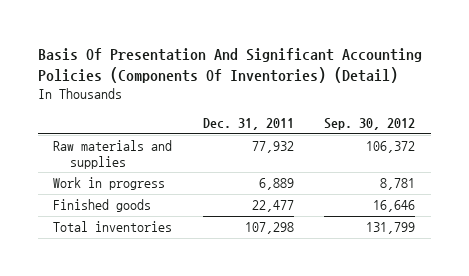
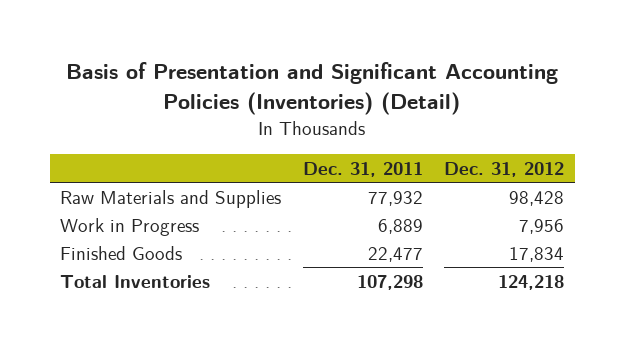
[37,47,422,84] Basis Of Presentation And Significant Accounting Policies (Components Of Inventories) (Detail) -> [66,62,559,116] Basis of Presentation and Significant Accounting Policies (Inventories) (Detail)
[324,118,416,131] Sep. 30, 2012 -> none
none -> [443,161,564,177] Dec. 31, 2012
[53,140,173,169] Raw materials and supplies -> [60,189,282,208] Raw Materials and Supplies
[53,177,166,191] Work in progress -> [60,217,200,236] Work in Progress
[53,199,152,213] Finished goods -> [60,245,183,260] Finished Goods
[53,221,173,233] Total inventories -> [60,274,211,288] Total Inventories

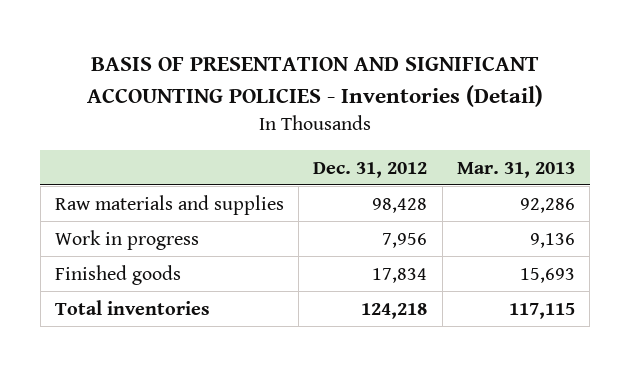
[66,62,559,116] Basis of Presentation and Significant Accounting Policies (Inventories) (Detail) -> [86,56,543,107] BASIS OF PRESENTATION AND SIGNIFICANT ACCOUNTING POLICIES - Inventories (Detail)
[302,161,423,177] Dec. 31, 2011 -> none
none -> [456,161,575,178] Mar. 31, 2013
[60,189,282,208] Raw Materials and Supplies -> [54,194,284,215] Raw materials and supplies
[60,217,200,236] Work in Progress -> [54,229,199,250] Work in progress
[60,245,183,260] Finished Goods -> [54,264,181,285] Finished goods
[60,274,211,288] Total Inventories -> [54,299,210,315] Total inventories

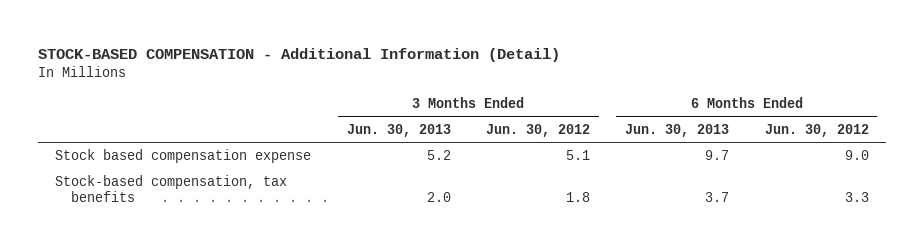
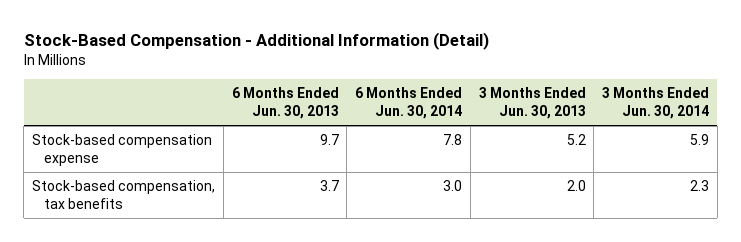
[37,47,560,62] STOCK-BASED COMPENSATION - Additional Information (Detail) -> [23,31,489,50] Stock-Based Compensation - Additional Information (Detail)
[485,123,590,137] Jun. 30, 2012 -> none
[764,123,869,137] Jun. 30, 2012 -> none
none -> [355,87,463,120] 6 Months Ended Jun. 30, 2014
none -> [602,87,710,120] 3 Months Ended Jun. 30, 2014
[55,149,312,164] Stock based compensation expense -> [32,134,213,167] Stock-based compensation expense

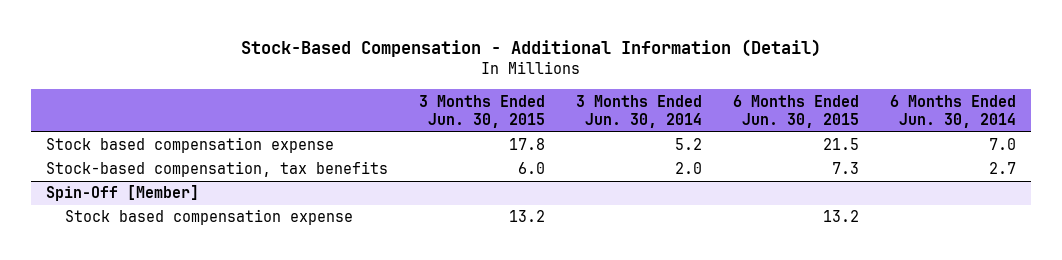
[231,87,339,120] 6 Months Ended Jun. 30, 2013 -> none
[478,87,586,120] 3 Months Ended Jun. 30, 2013 -> none
none -> [419,94,546,129] 3 Months Ended Jun. 30, 2015
none -> [732,94,859,129] 6 Months Ended Jun. 30, 2015
[32,134,213,167] Stock-based compensation expense -> [46,137,335,154] Stock based compensation expense
[443,134,463,146] 7.8 -> [988,138,1016,151] 7.0
[690,134,710,146] 5.9 -> [675,138,703,151] 5.2
[443,180,463,192] 3.0 -> [988,162,1016,175] 2.7
[690,180,710,192] 2.3 -> [675,162,703,175] 2.0
none -> [46,185,200,202] Spin-Off [Member]
none -> [64,209,353,226] Stock based compensation expense

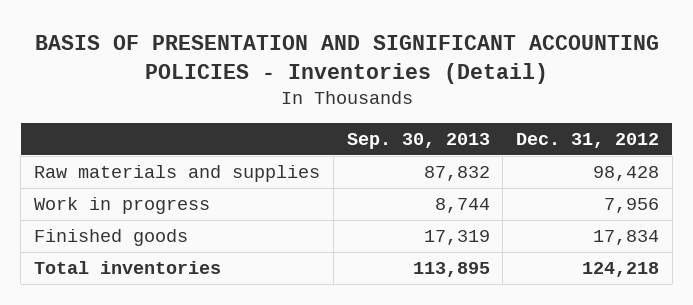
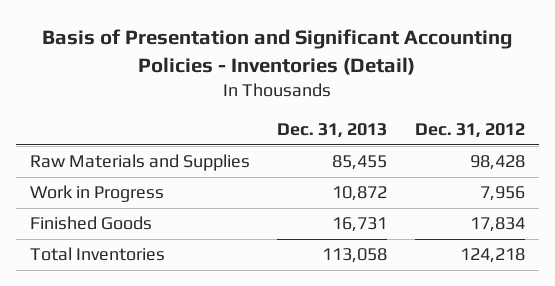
[34,34,659,84] BASIS OF PRESENTATION AND SIGNIFICANT ACCOUNTING POLICIES - Inventories (Detail) -> [42,28,513,75] Basis of Presentation and Significant Accounting Policies - Inventories (Detail)
[346,133,490,150] Sep. 30, 2013 -> none
none -> [277,122,388,138] Dec. 31, 2013
[34,165,321,183] Raw materials and supplies -> [29,154,250,172] Raw Materials and Supplies
[34,197,211,215] Work in progress -> [29,185,164,203] Work in Progress
[34,229,189,247] Finished goods -> [29,216,152,231] Finished Goods
[34,261,222,275] Total inventories -> [29,247,165,262] Total Inventories

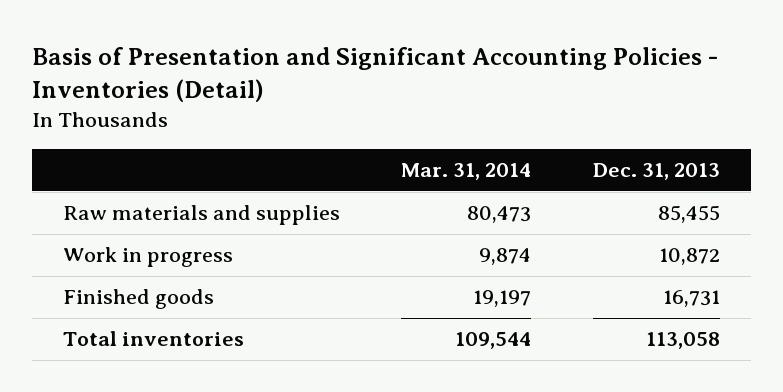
[414,122,525,138] Dec. 31, 2012 -> none
none -> [401,162,532,180] Mar. 31, 2014
[29,154,250,172] Raw Materials and Supplies -> [62,205,340,226] Raw materials and supplies
[29,185,164,203] Work in Progress -> [62,247,233,268] Work in progress
[29,216,152,231] Finished Goods -> [62,289,214,310] Finished goods
[29,247,165,262] Total Inventories -> [62,331,244,347] Total inventories

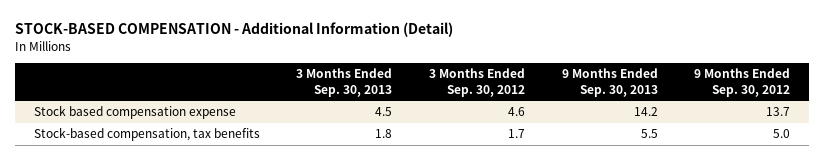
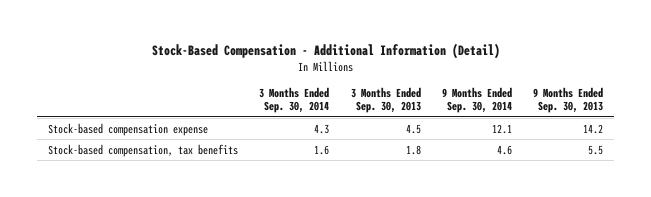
[15,22,454,38] STOCK-BASED COMPENSATION - Additional Information (Detail) -> [151,43,500,60] Stock-Based Compensation - Additional Information (Detail)
[428,68,525,97] 3 Months Ended Sep. 30, 2012 -> none
[694,68,791,97] 9 Months Ended Sep. 30, 2012 -> none
none -> [259,86,330,114] 3 Months Ended Sep. 30, 2014
none -> [442,86,513,114] 9 Months Ended Sep. 30, 2014
[33,105,236,120] Stock based compensation expense -> [47,122,208,136] Stock-based compensation expense

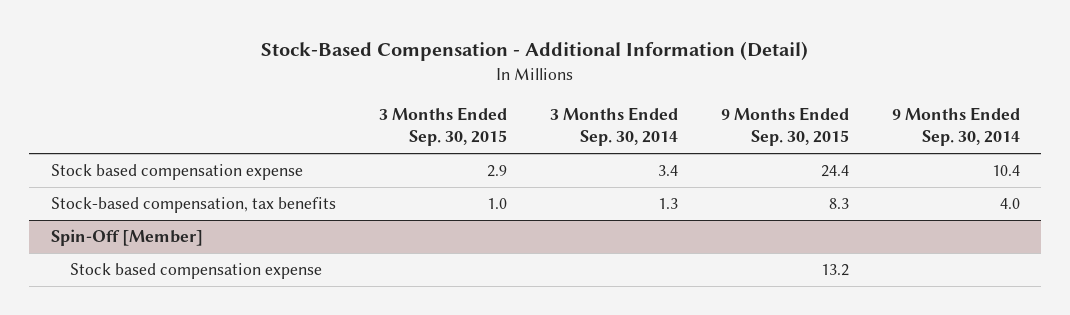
[350,86,421,114] 3 Months Ended Sep. 30, 2013 -> none
[533,86,604,114] 9 Months Ended Sep. 30, 2013 -> none
none -> [378,106,507,147] 3 Months Ended Sep. 30, 2015
none -> [720,106,849,147] 9 Months Ended Sep. 30, 2015
[47,122,208,136] Stock-based compensation expense -> [50,164,303,181] Stock based compensation expense
[314,123,330,134] 4.3 -> [657,165,678,177] 3.4
[492,123,513,134] 12.1 -> [991,165,1020,177] 10.4
[314,144,330,155] 1.6 -> [657,198,678,210] 1.3
[497,144,513,155] 4.6 -> [999,198,1020,210] 4.0
none -> [50,229,203,247] Spin-Off [Member]
none -> [69,263,322,280] Stock based compensation expense

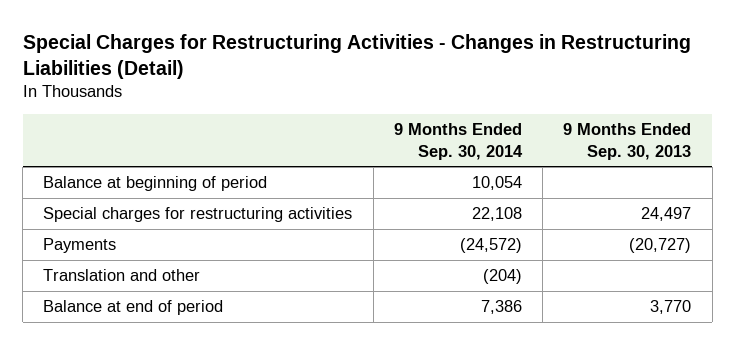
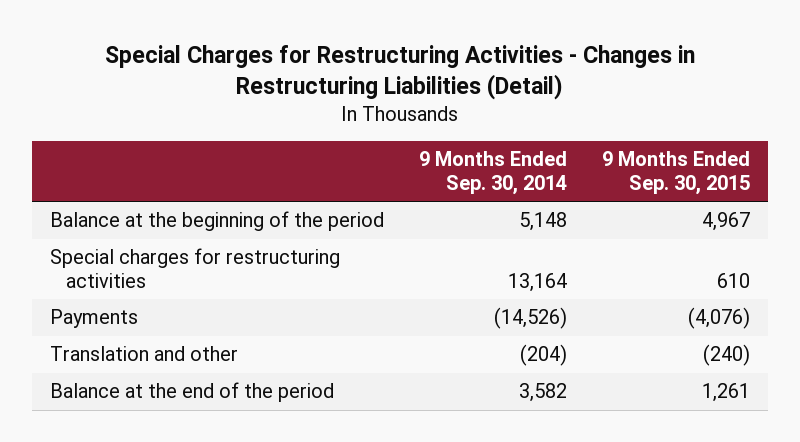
[563,123,692,160] 9 Months Ended Sep. 30, 2013 -> none
none -> [602,151,751,195] 9 Months Ended Sep. 30, 2015
[43,176,268,192] Balance at beginning of period -> [49,211,384,232] Balance at the beginning of the period
[471,176,522,191] 10,054 -> [518,212,567,232] 5,148
[471,207,522,222] 22,108 -> [507,273,567,293] 13,164
[459,238,522,254] (24,572) -> [493,307,567,330] (14,526)
[43,300,224,316] Balance at end of period -> [49,382,334,403] Balance at the end of the period
[480,300,522,315] 7,386 -> [518,383,567,403] 3,582

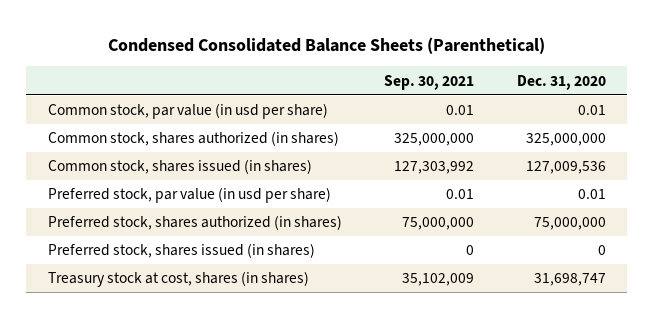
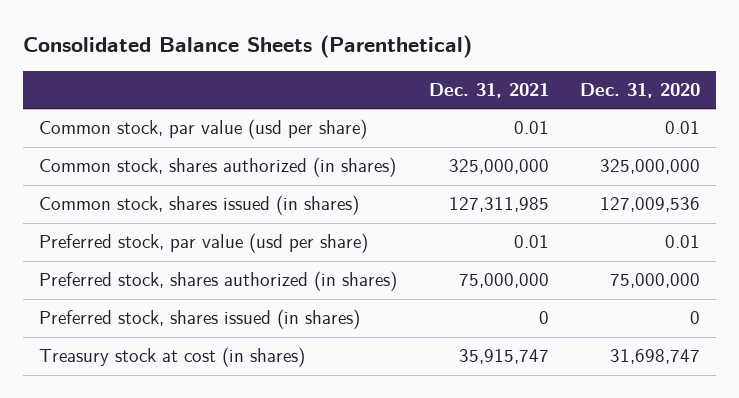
[107,36,545,54] Condensed Consolidated Balance Sheets (Parenthetical) -> [23,35,473,59] Consolidated Balance Sheets (Parenthetical)
[384,74,475,90] Sep. 30, 2021 -> none
none -> [428,83,549,99] Dec. 31, 2021
[47,103,328,120] Common stock, par value (in usd per share) -> [39,119,368,140] Common stock, par value (usd per share)
[47,187,331,204] Preferred stock, par value (in usd per share) -> [39,233,369,254] Preferred stock, par value (usd per share)
[47,271,309,288] Treasury stock at cost, shares (in shares) -> [39,347,306,368] Treasury stock at cost (in shares)

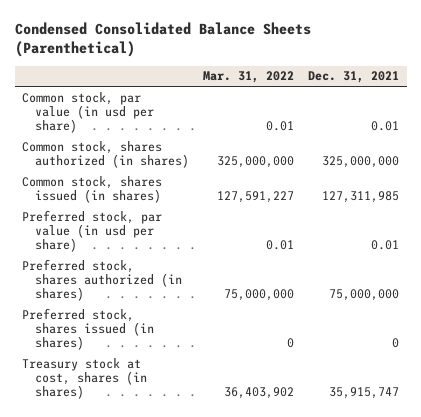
[23,35,473,59] Consolidated Balance Sheets (Parenthetical) -> [14,21,311,58] Condensed Consolidated Balance Sheets (Parenthetical)
[580,83,701,99] Dec. 31, 2020 -> none
none -> [203,71,295,84] Mar. 31, 2022
[39,119,368,140] Common stock, par value (usd per share) -> [21,91,155,134] Common stock, par value (in usd per share)
[39,233,369,254] Preferred stock, par value (usd per share) -> [21,209,162,253] Preferred stock, par value (in usd per share)
[39,347,306,368] Treasury stock at cost (in shares) -> [21,357,148,400] Treasury stock at cost, shares (in shares)

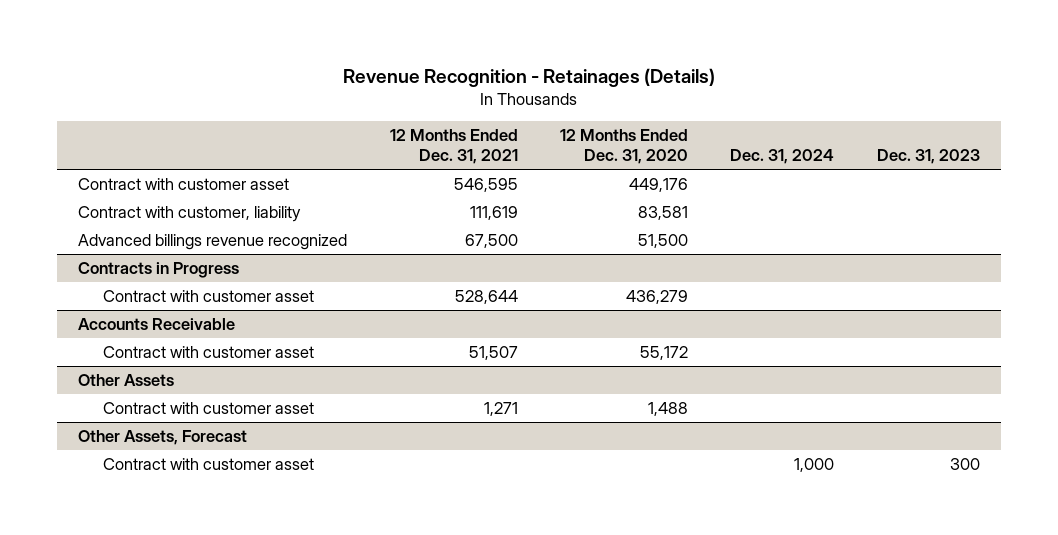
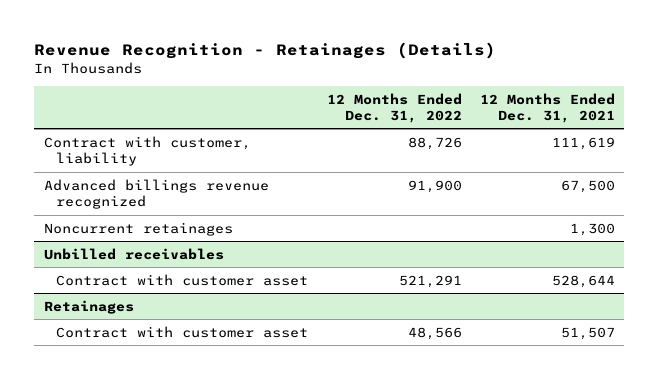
[559,129,688,165] 12 Months Ended Dec. 31, 2020 -> none
[730,149,835,165] Dec. 31, 2024 -> none
[876,149,980,165] Dec. 31, 2023 -> none
none -> [326,92,462,123] 12 Months Ended Dec. 31, 2022
[78,178,290,191] Contract with customer asset -> none
none -> [43,221,233,236] Noncurrent retainages
[78,262,240,279] Contracts in Progress -> [43,247,224,260] Unbilled receivables
[78,318,236,331] Accounts Receivable -> [43,299,134,314] Retainages
[78,374,175,387] Other Assets -> none
[103,402,315,415] Contract with customer asset -> none
[78,430,248,446] Other Assets, Forecast -> none
[103,458,315,471] Contract with customer asset -> none

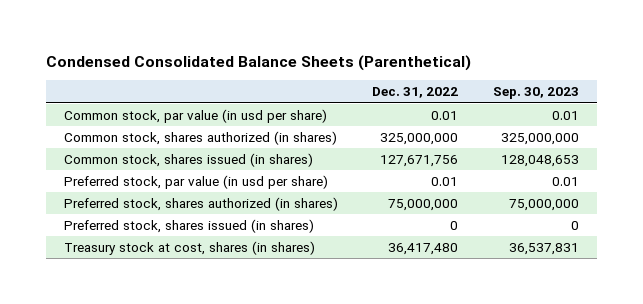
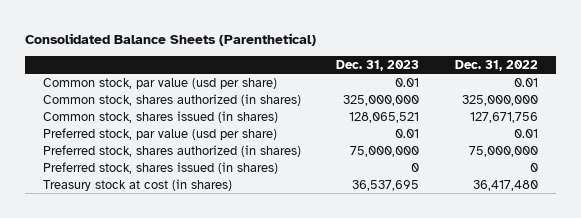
[46,55,472,72] Condensed Consolidated Balance Sheets (Parenthetical) -> [24,32,316,46] Consolidated Balance Sheets (Parenthetical)
[493,87,580,100] Sep. 30, 2023 -> none
none -> [336,60,420,72] Dec. 31, 2023
[63,108,327,123] Common stock, par value (in usd per share) -> [42,77,277,89] Common stock, par value (usd per share)
[63,174,328,189] Preferred stock, par value (in usd per share) -> [42,127,277,140] Preferred stock, par value (usd per share)
[63,240,315,255] Treasury stock at cost, shares (in shares) -> [42,178,232,191] Treasury stock at cost (in shares)

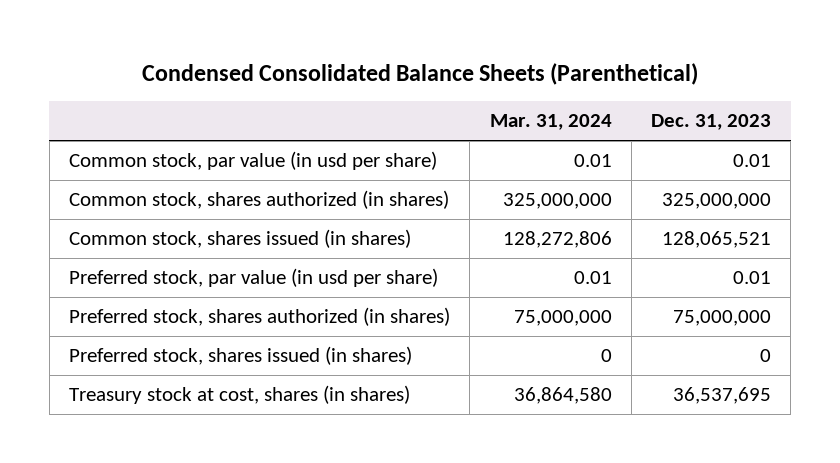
[24,32,316,46] Consolidated Balance Sheets (Parenthetical) -> [142,62,699,85] Condensed Consolidated Balance Sheets (Parenthetical)
[455,60,539,72] Dec. 31, 2022 -> none
none -> [489,114,612,131] Mar. 31, 2024
[42,77,277,89] Common stock, par value (usd per share) -> [68,151,437,171] Common stock, par value (in usd per share)
[42,127,277,140] Preferred stock, par value (usd per share) -> [68,268,438,288] Preferred stock, par value (in usd per share)
[42,178,232,191] Treasury stock at cost (in shares) -> [68,385,410,405] Treasury stock at cost, shares (in shares)

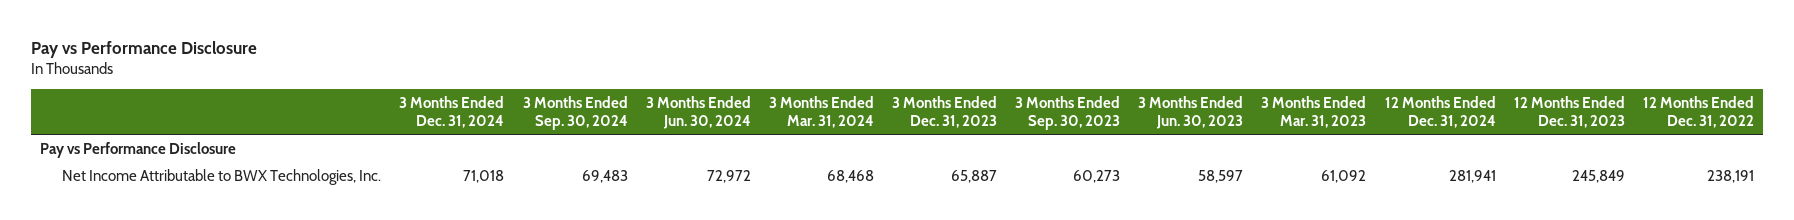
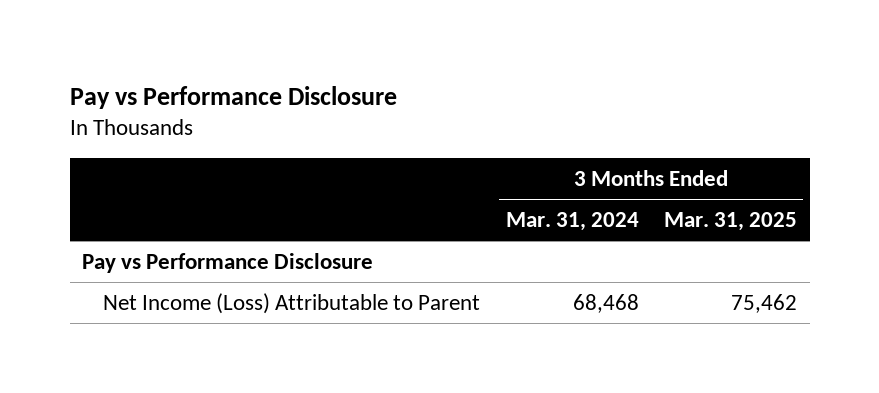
[399,95,505,128] 3 Months Ended Dec. 31, 2024 -> none
[522,95,628,130] 3 Months Ended Sep. 30, 2024 -> none
[645,95,751,129] 3 Months Ended Jun. 30, 2024 -> none
[891,95,997,128] 3 Months Ended Dec. 31, 2023 -> none
[1015,95,1121,130] 3 Months Ended Sep. 30, 2023 -> none
[1138,95,1244,129] 3 Months Ended Jun. 30, 2023 -> none
[1261,95,1367,128] 3 Months Ended Mar. 31, 2023 -> none
[1384,95,1496,128] 12 Months Ended Dec. 31, 2024 -> none
[1513,95,1625,128] 12 Months Ended Dec. 31, 2023 -> none
[1642,95,1754,128] 12 Months Ended Dec. 31, 2022 -> none
none -> [663,212,797,232] Mar. 31, 2025
[62,168,382,185] Net Income Attributable to BWX Technologies, Inc. -> [103,292,481,314] Net Income (Loss) Attributable to Parent

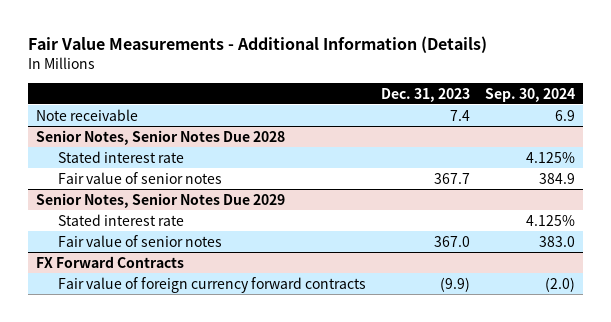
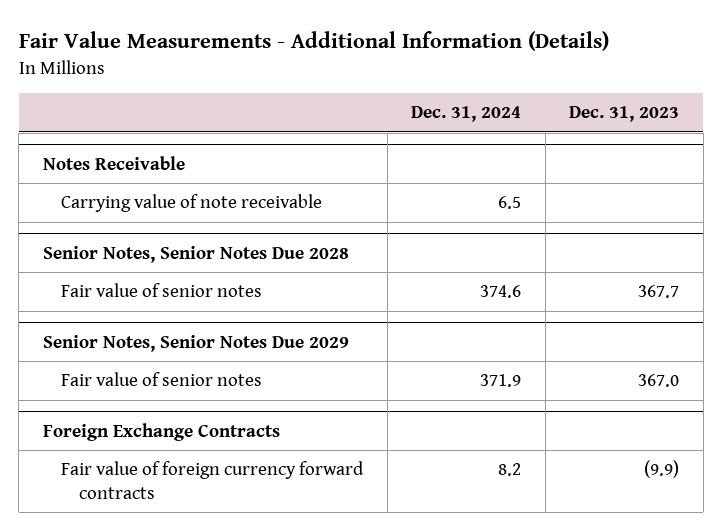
[485,87,576,102] Sep. 30, 2024 -> none
none -> [411,106,522,123] Dec. 31, 2024
[35,108,138,121] Note receivable -> none
none -> [42,156,185,171] Notes Receivable
none -> [60,194,322,213] Carrying value of note receivable
[57,150,184,163] Stated interest rate -> none
[57,213,184,226] Stated interest rate -> none
[35,255,184,268] FX Forward Contracts -> [42,423,280,442] Foreign Exchange Contracts

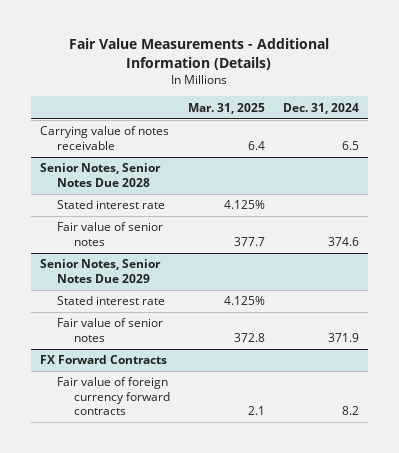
[569,106,680,123] Dec. 31, 2023 -> none
none -> [187,102,265,114] Mar. 31, 2025
[42,156,185,171] Notes Receivable -> none
[60,194,322,213] Carrying value of note receivable -> [39,126,169,150] Carrying value of notes receivable
none -> [56,200,165,210] Stated interest rate
none -> [56,296,165,306] Stated interest rate
[42,423,280,442] Foreign Exchange Contracts -> [39,355,167,365] FX Forward Contracts

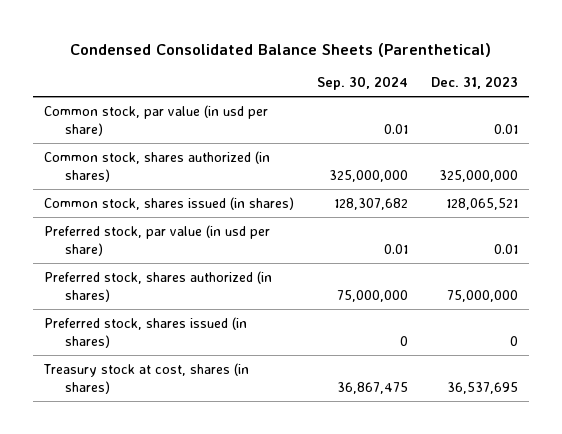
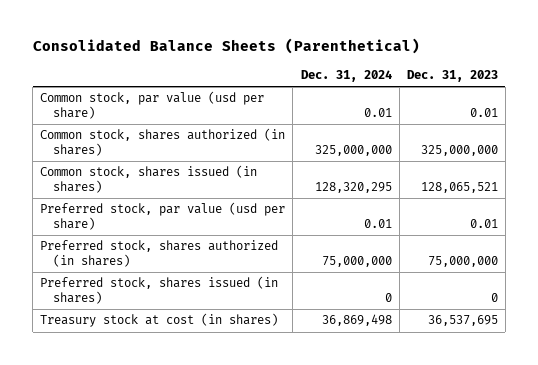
[70,42,492,57] Condensed Consolidated Balance Sheets (Parenthetical) -> [32,38,420,55] Consolidated Balance Sheets (Parenthetical)
[317,76,409,91] Sep. 30, 2024 -> none
none -> [300,69,392,82] Dec. 31, 2024
[44,104,269,136] Common stock, par value (in usd per share) -> [40,91,265,119] Common stock, par value (usd per share)
[44,224,271,256] Preferred stock, par value (in usd per share) -> [40,202,286,230] Preferred stock, par value (usd per share)
[43,362,250,394] Treasury stock at cost, shares (in shares) -> [40,313,279,328] Treasury stock at cost (in shares)

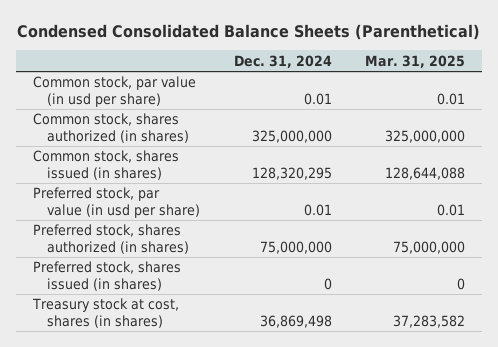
[32,38,420,55] Consolidated Balance Sheets (Parenthetical) -> [16,23,480,40] Condensed Consolidated Balance Sheets (Parenthetical)
[406,69,498,82] Dec. 31, 2023 -> none
none -> [365,54,466,68] Mar. 31, 2025
[40,91,265,119] Common stock, par value (usd per share) -> [32,76,196,107] Common stock, par value (in usd per share)
[40,202,286,230] Preferred stock, par value (usd per share) -> [32,187,201,218] Preferred stock, par value (in usd per share)
[40,313,279,328] Treasury stock at cost (in shares) -> [31,298,179,328] Treasury stock at cost, shares (in shares)

